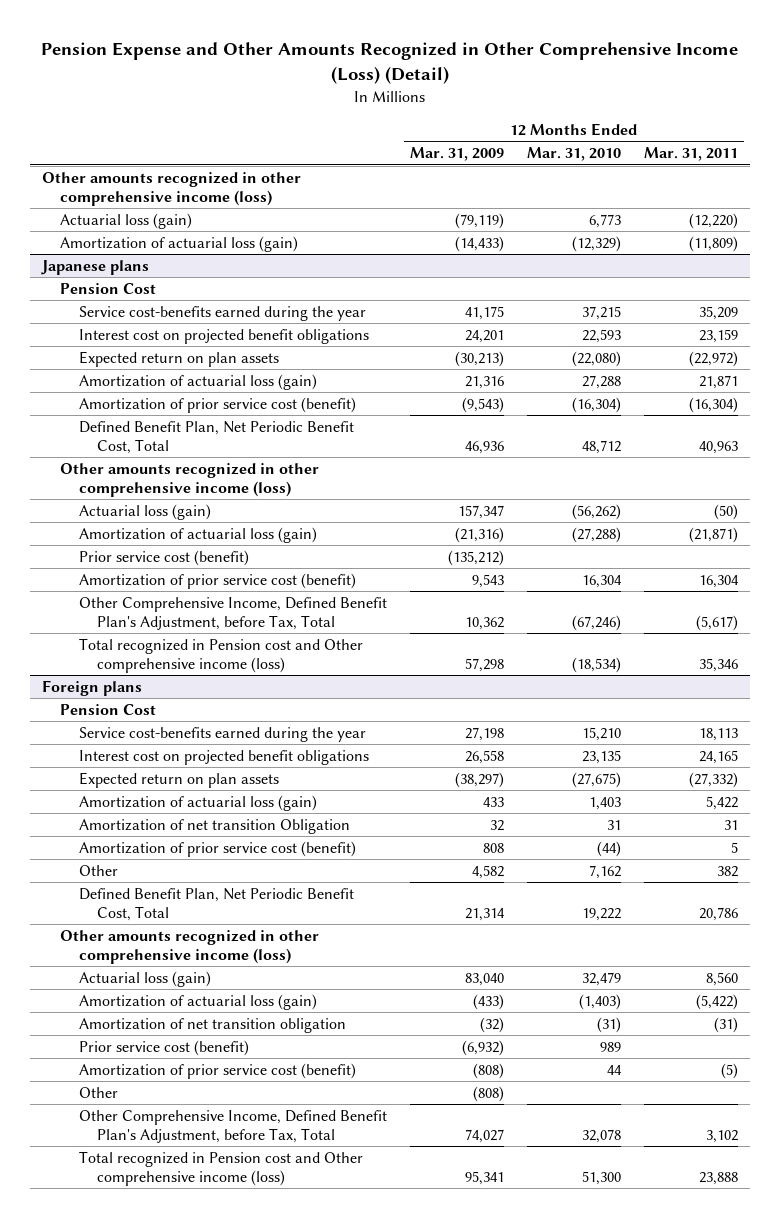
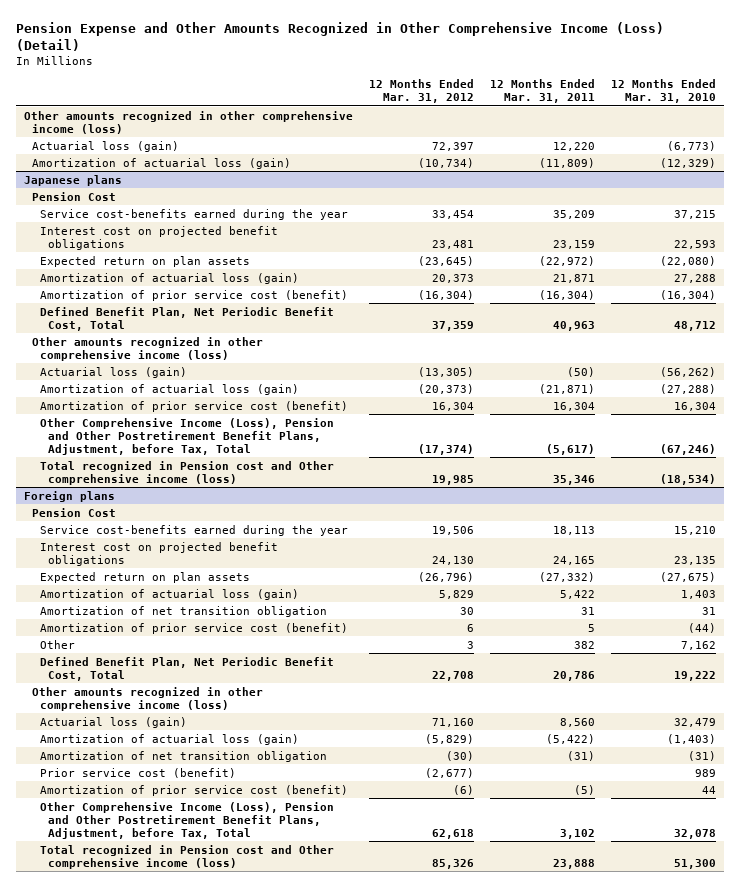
[409,147,504,162] Mar. 31, 2009 -> none
none -> [368,79,474,104] 12 Months Ended Mar. 31, 2012
[589,213,622,228] 6,773 -> [666,140,716,151] (6,773)
[689,212,739,229] (12,220) -> [552,141,595,151] 12,220
[78,549,249,566] Prior service cost (benefit) -> none
[78,596,387,630] Other Comprehensive Income, Defined Benefit Plan's Adjustment, before Tax, Total -> [39,417,334,455] Other Comprehensive Income (Loss), Pension and Other Postretirement Benefit Plans, Adjustment, before Tax, Total
[78,818,350,834] Amortization of net transition Obligation -> [39,605,327,617] Amortization of net transition obligation
[78,1086,118,1098] Other -> none
[78,1109,387,1143] Other Comprehensive Income, Defined Benefit Plan's Adjustment, before Tax, Total -> [39,801,334,839] Other Comprehensive Income (Loss), Pension and Other Postretirement Benefit Plans, Adjustment, before Tax, Total

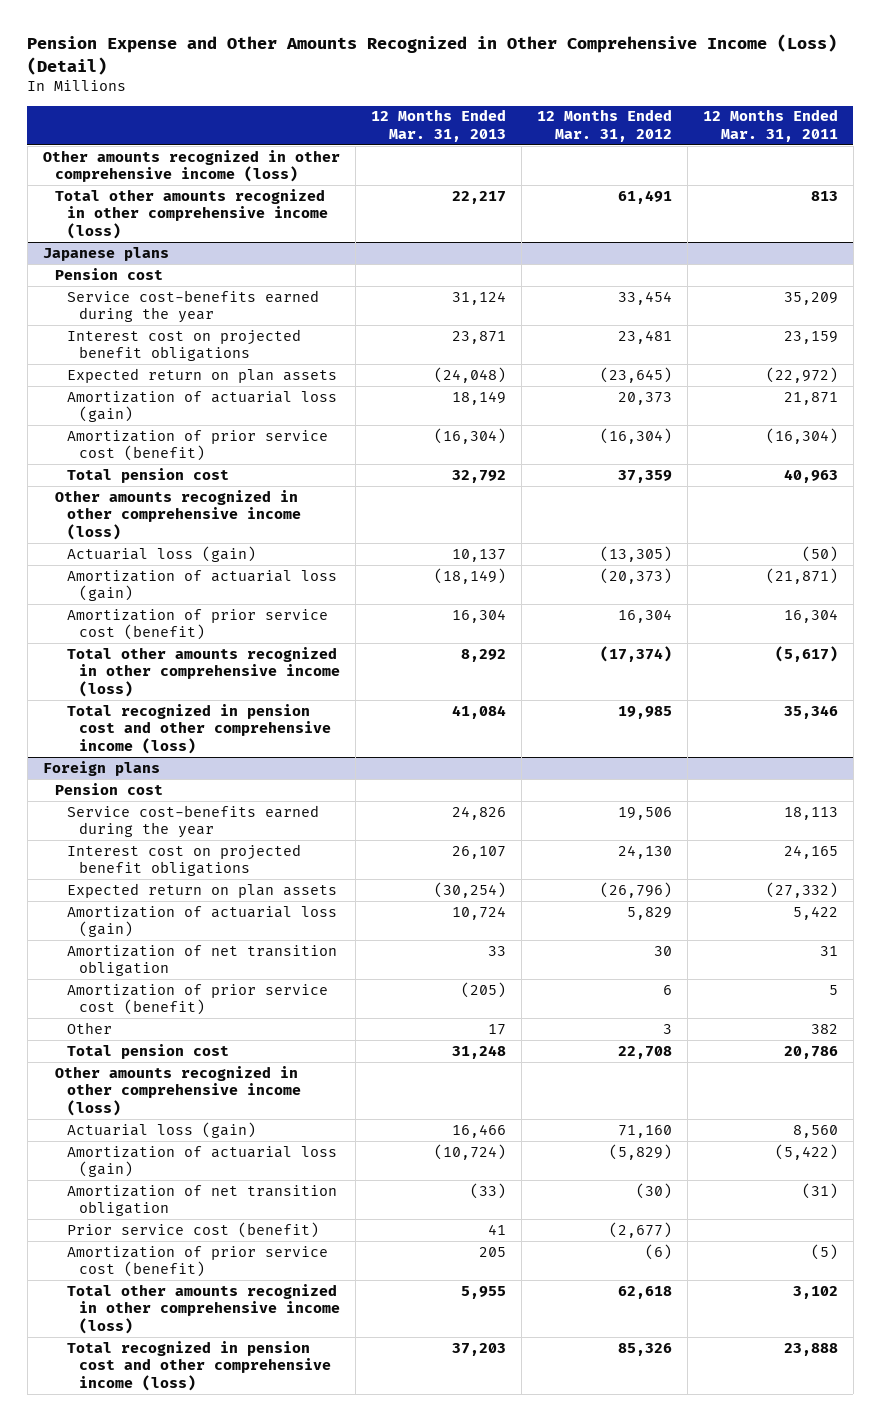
[610,79,716,104] 12 Months Ended Mar. 31, 2010 -> none
none -> [370,109,506,142] 12 Months Ended Mar. 31, 2013
[31,140,179,152] Actuarial loss (gain) -> none
[31,157,291,169] Amortization of actuarial loss (gain) -> none
none -> [54,188,328,239] Total other amounts recognized in other comprehensive income (loss)
[31,191,116,201] Pension Cost -> [54,267,163,280] Pension cost
[39,306,334,331] Defined Benefit Plan, Net Periodic Benefit Cost, Total -> [66,467,229,483] Total pension cost
[39,417,334,455] Other Comprehensive Income (Loss), Pension and Other Postretirement Benefit Plans, Adjustment, before Tax, Total -> [66,646,340,697] Total other amounts recognized in other comprehensive income (loss)
[39,460,334,485] Total recognized in Pension cost and Other comprehensive income (loss) -> [66,703,331,754] Total recognized in pension cost and other comprehensive income (loss)
[31,507,116,517] Pension Cost -> [54,782,163,795] Pension cost
[39,656,334,681] Defined Benefit Plan, Net Periodic Benefit Cost, Total -> [66,1043,229,1059] Total pension cost
[39,801,334,839] Other Comprehensive Income (Loss), Pension and Other Postretirement Benefit Plans, Adjustment, before Tax, Total -> [66,1283,340,1334] Total other amounts recognized in other comprehensive income (loss)
[39,844,334,869] Total recognized in Pension cost and Other comprehensive income (loss) -> [66,1340,331,1391] Total recognized in pension cost and other comprehensive income (loss)

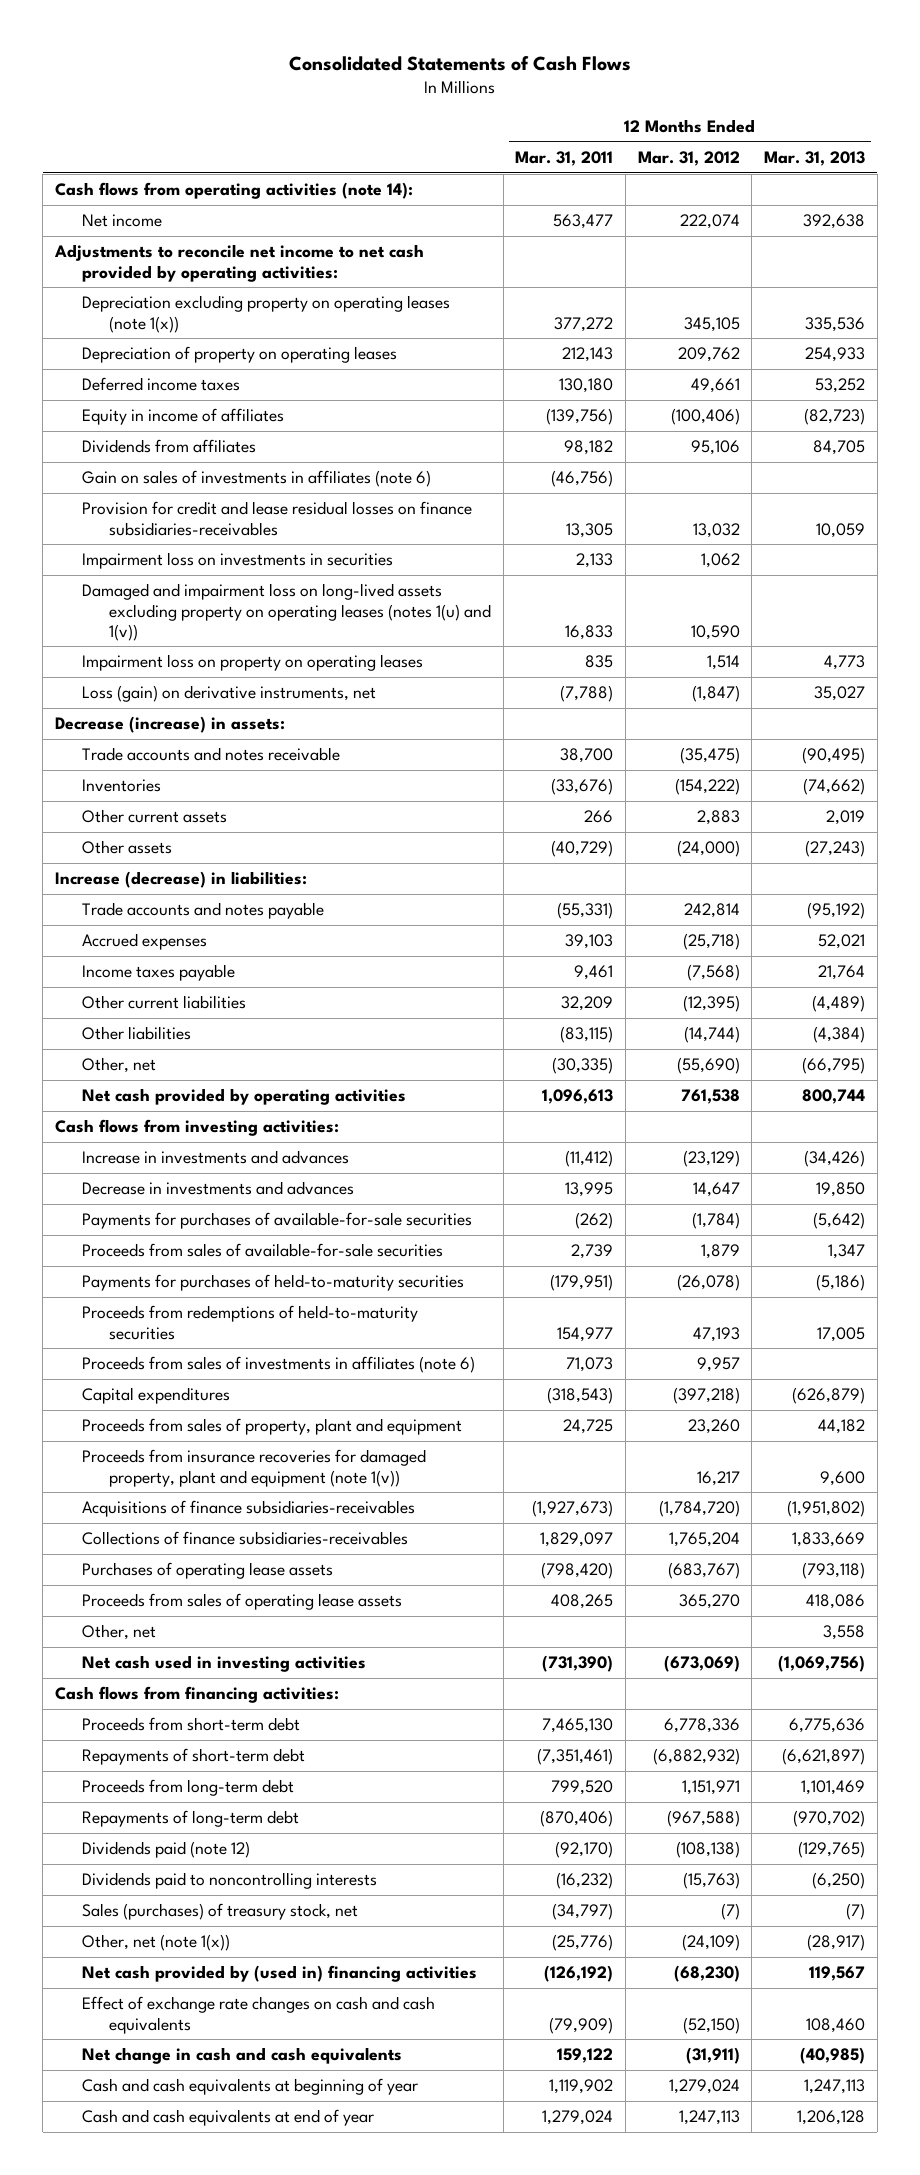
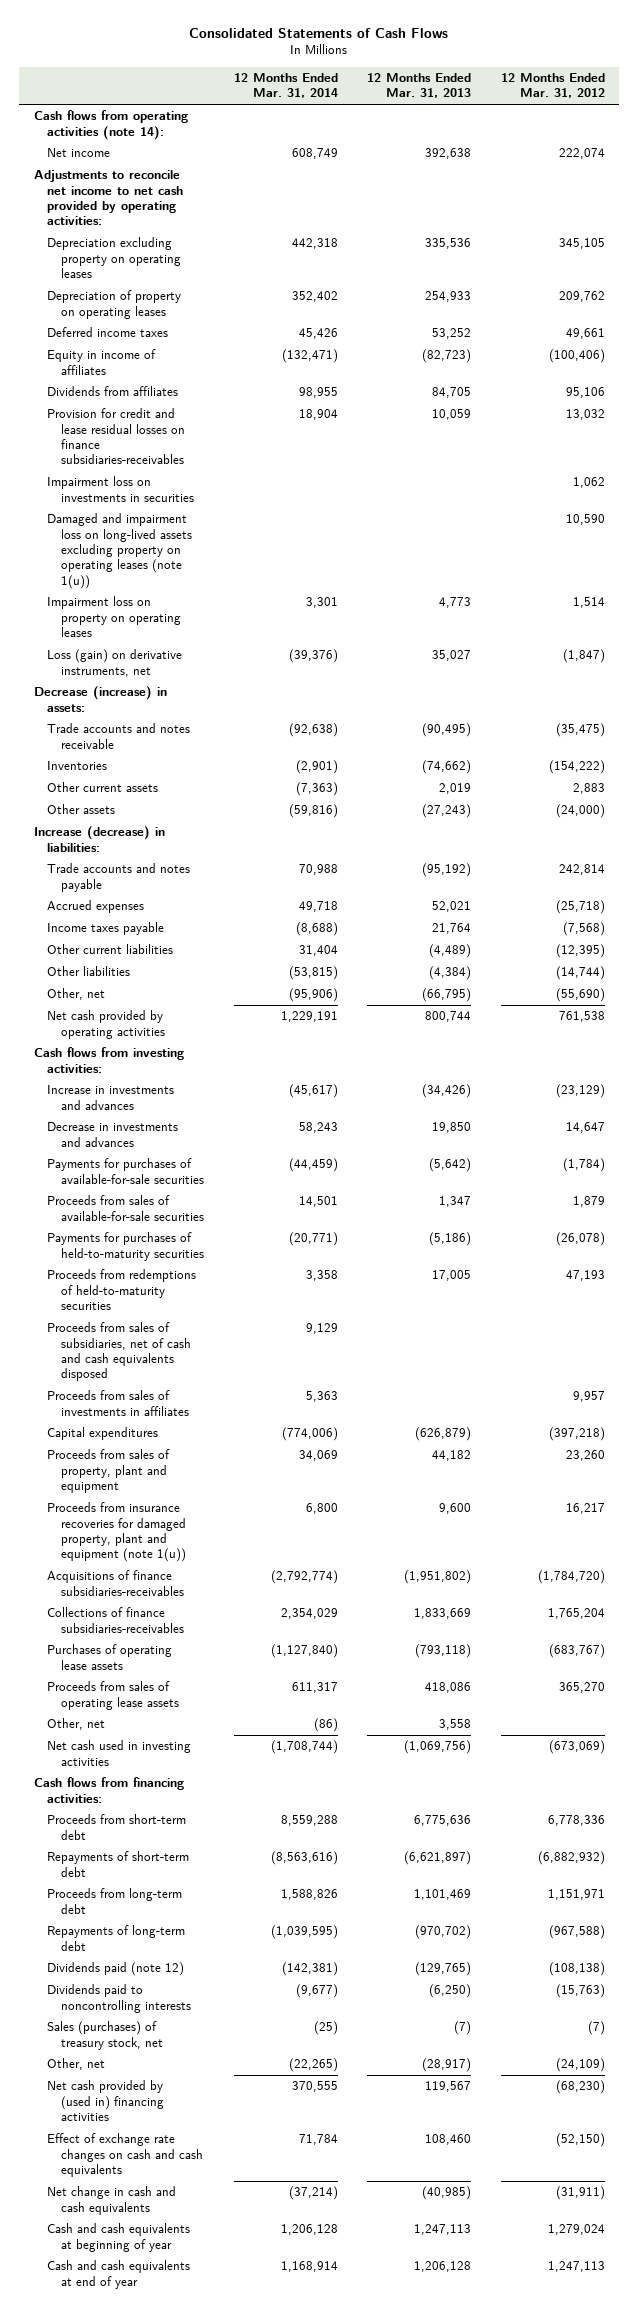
[515,151,614,167] Mar. 31, 2011 -> none
none -> [233,73,338,99] 12 Months Ended Mar. 31, 2014
[81,295,450,333] Depreciation excluding property on operating leases (note 1(x)) -> [47,237,182,278] Depreciation excluding property on operating leases
[81,470,431,488] Gain on sales of investments in affiliates (note 6) -> none
[81,583,491,641] Damaged and impairment loss on long-lived assets excluding property on operating leases (notes 1(u) and 1(v)) -> [47,513,193,589] Damaged and impairment loss on long-lived assets excluding property on operating leases (note 1(u))
none -> [47,1322,192,1382] Proceeds from sales of subsidiaries, net of cash and cash equivalents disposed
[81,1356,475,1374] Proceeds from sales of investments in affiliates (note 6) -> [47,1390,190,1416] Proceeds from sales of investments in affiliates
[81,1449,426,1487] Proceeds from insurance recoveries for damaged property, plant and equipment (note 1(v)) -> [47,1502,187,1563] Proceeds from insurance recoveries for damaged property, plant and equipment (note 1(u))
[81,1934,230,1952] Other, net (note 1(x)) -> [47,2058,106,2071] Other, net

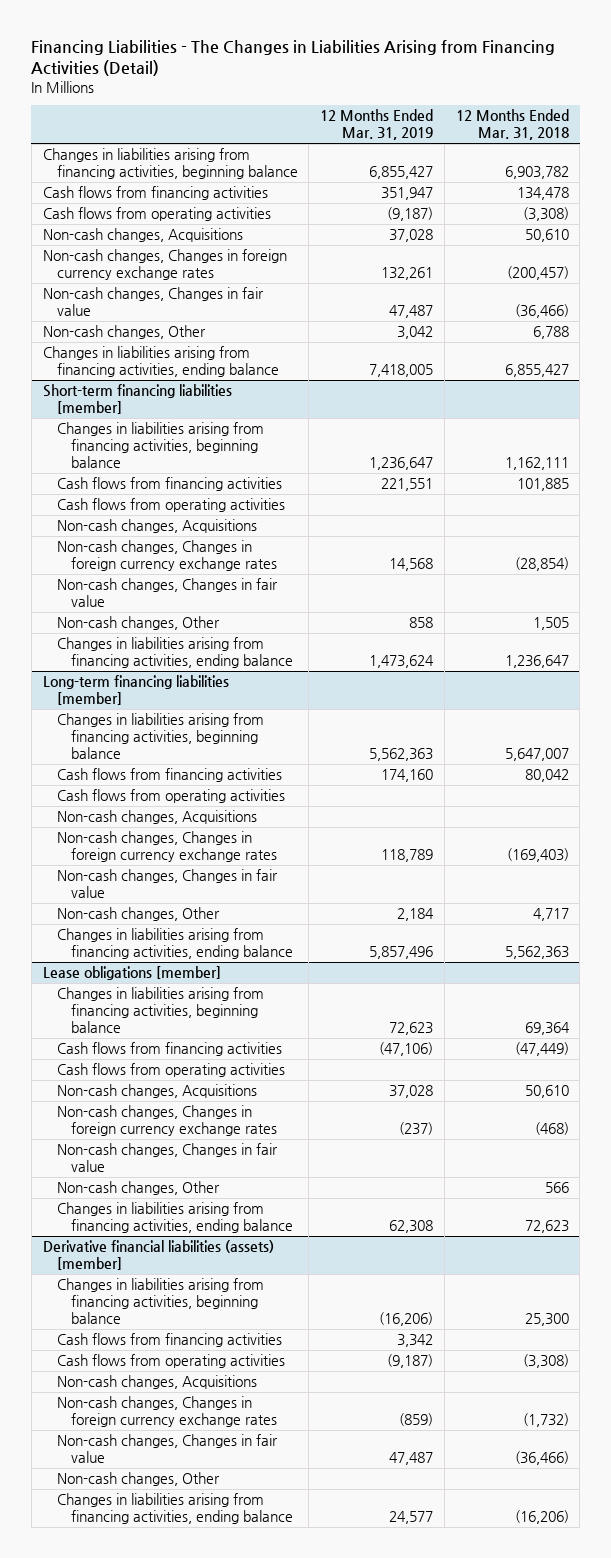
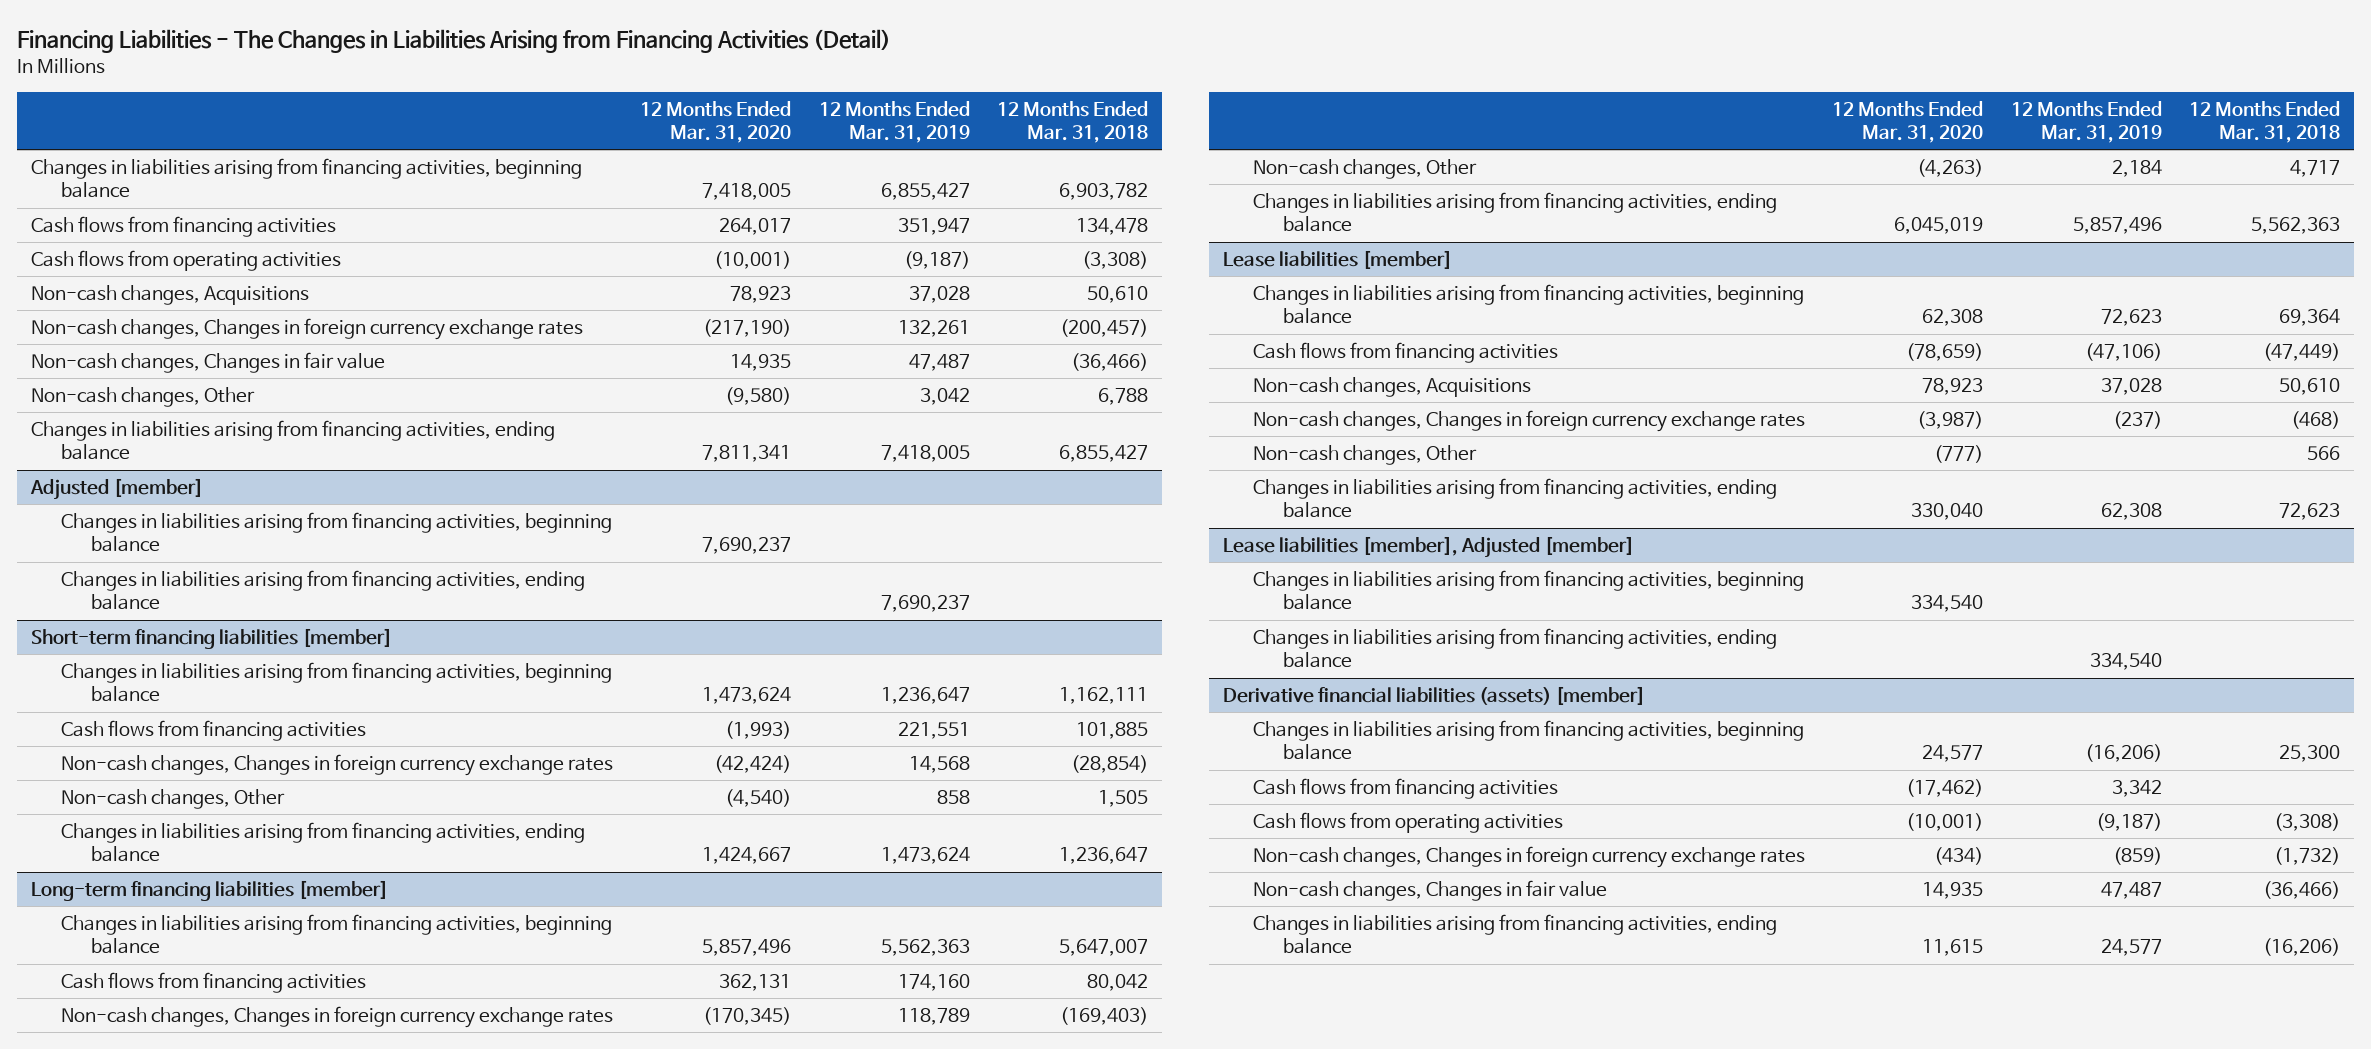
none -> [640,100,792,144] 12 Months Ended Mar. 31, 2020
none -> [29,477,203,500] Adjusted [member]
none -> [61,511,613,553] Changes in liabilities arising from financing activities, beginning balance
none -> [61,569,586,611] Changes in liabilities arising from financing activities, ending balance
[56,498,285,513] Cash flows from operating activities -> none
[56,519,257,534] Non-cash changes, Acquisitions -> none
[56,578,278,608] Non-cash changes, Changes in fair value -> none
[56,789,285,804] Cash flows from operating activities -> none
[56,810,257,825] Non-cash changes, Acquisitions -> none
[56,869,278,899] Non-cash changes, Changes in fair value -> none
[42,966,221,981] Lease obligations [member] -> [1222,249,1452,269] Lease liabilities [member]
[56,1063,285,1078] Cash flows from operating activities -> none
[56,1143,278,1173] Non-cash changes, Changes in fair value -> none
none -> [1222,535,1634,558] Lease liabilities [member], Adjusted [member]
none -> [1253,569,1805,611] Changes in liabilities arising from financing activities, beginning balance
none -> [1253,627,1778,669] Changes in liabilities arising from financing activities, ending balance
[56,1375,257,1390] Non-cash changes, Acquisitions -> none
[56,1472,220,1487] Non-cash changes, Other -> none

